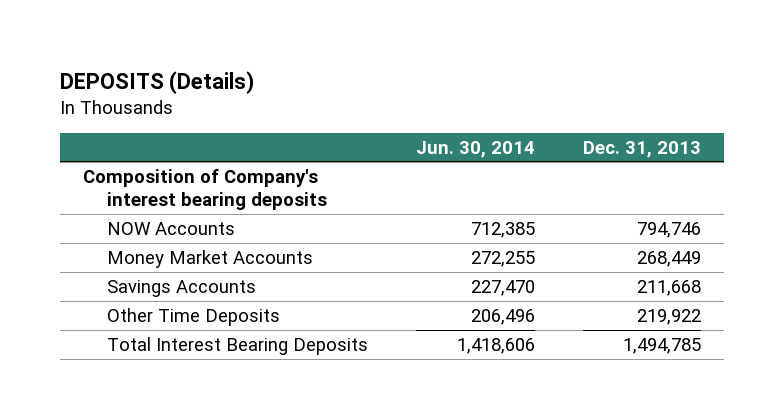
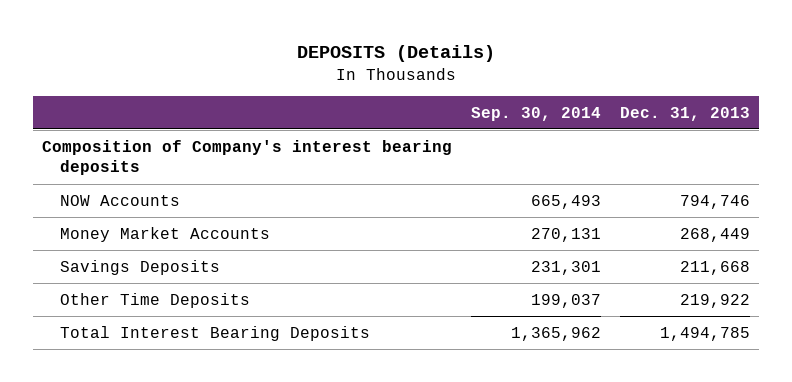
[415,140,535,158] Jun. 30, 2014 -> none
none -> [471,106,602,121] Sep. 30, 2014
[106,280,256,298] Savings Accounts -> [60,259,221,275] Savings Deposits

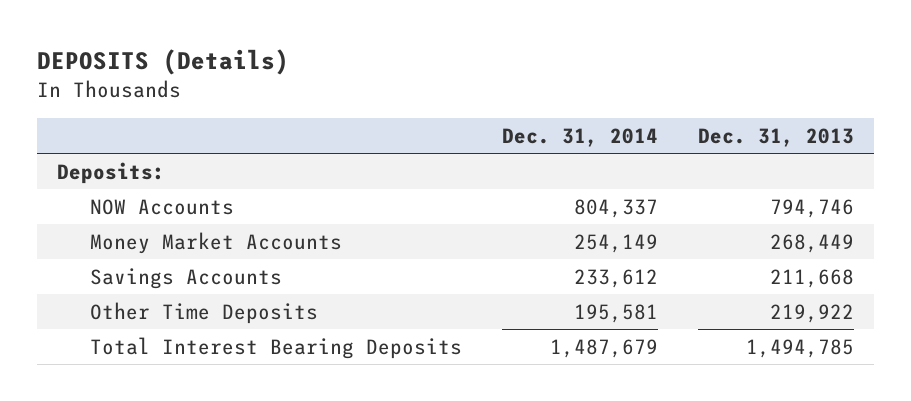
[471,106,602,121] Sep. 30, 2014 -> none
none -> [501,127,658,147] Dec. 31, 2014
[42,139,453,176] Composition of Company's interest bearing deposits -> none
none -> [57,161,166,184] Deposits:
[60,259,221,275] Savings Deposits -> [89,267,282,289] Savings Accounts

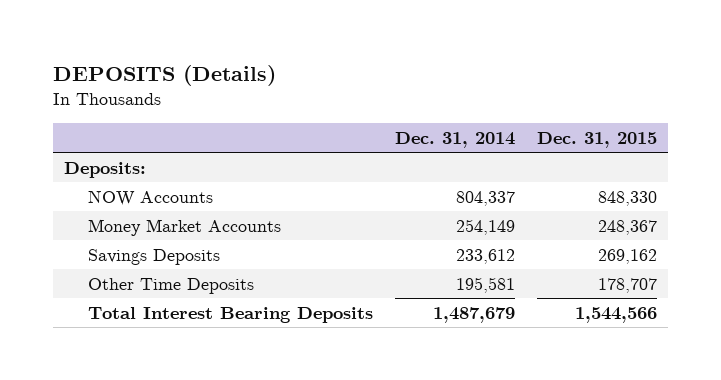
[697,127,854,147] Dec. 31, 2013 -> none
none -> [537,132,658,149] Dec. 31, 2015
[89,267,282,289] Savings Accounts -> [87,248,220,265] Savings Deposits

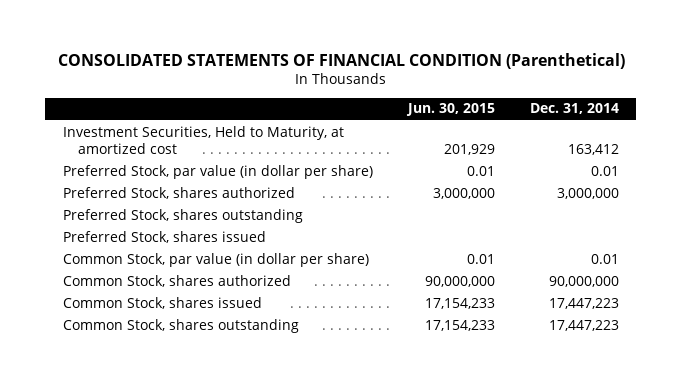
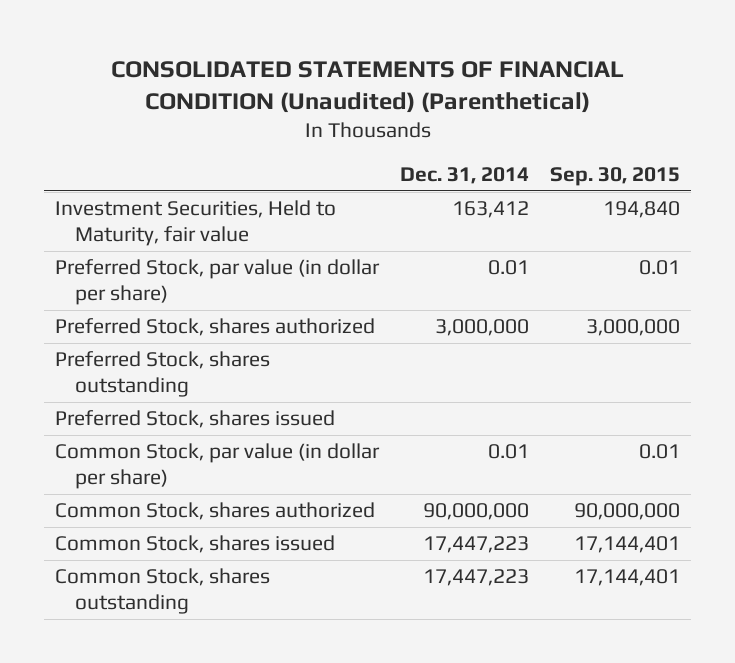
[57,53,625,70] CONSOLIDATED STATEMENTS OF FINANCIAL CONDITION (Parenthetical) -> [110,60,624,113] CONSOLIDATED STATEMENTS OF FINANCIAL CONDITION (Unaudited) (Parenthetical)
[405,103,495,117] Jun. 30, 2015 -> none
none -> [550,167,681,187] Sep. 30, 2015
[62,125,344,155] Investment Securities, Held to Maturity, at amortized cost -> [55,200,337,247] Investment Securities, Held to Maturity, fair value

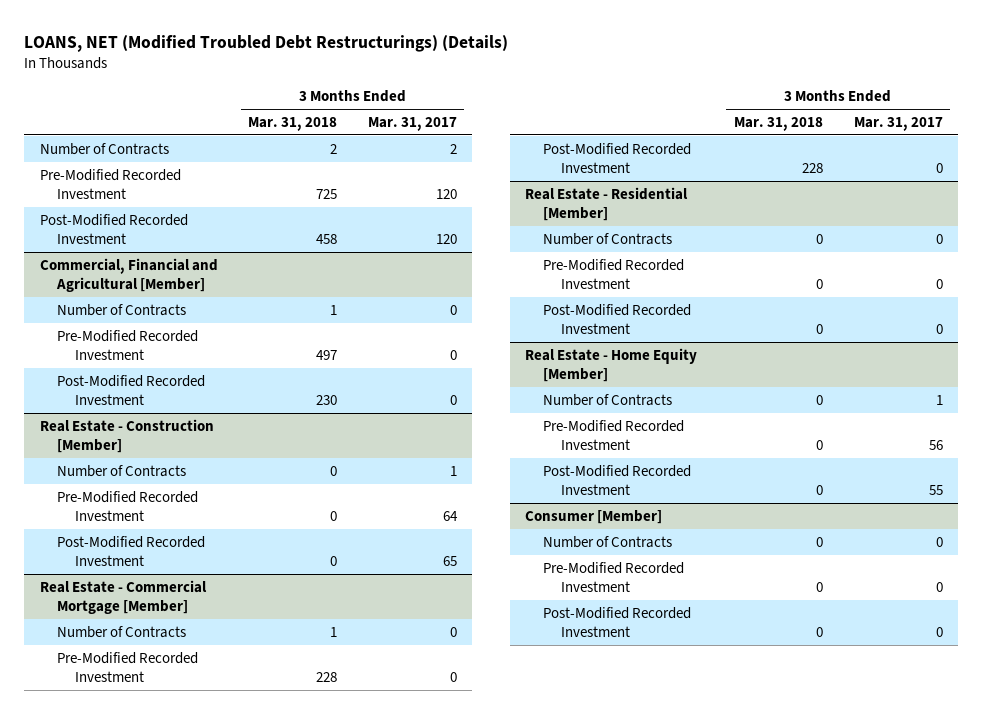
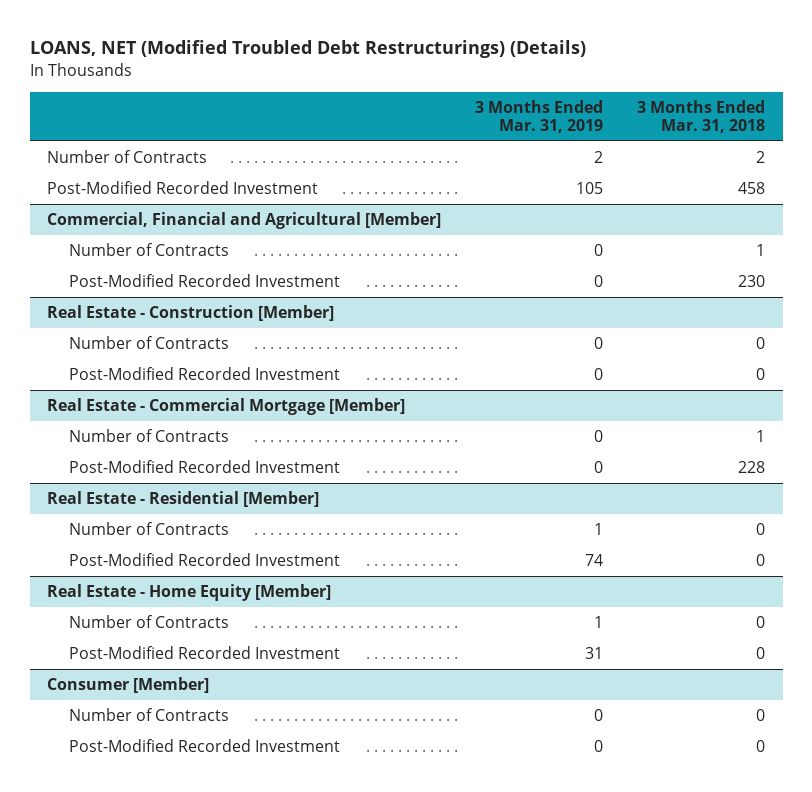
[367,117,457,132] Mar. 31, 2017 -> none
none -> [475,99,604,134] 3 Months Ended Mar. 31, 2019
[39,168,181,199] Pre-Modified Recorded Investment -> none
[57,329,199,360] Pre-Modified Recorded Investment -> none
[57,490,199,521] Pre-Modified Recorded Investment -> none
[57,651,199,682] Pre-Modified Recorded Investment -> none
[543,258,685,289] Pre-Modified Recorded Investment -> none
[543,419,685,450] Pre-Modified Recorded Investment -> none
[543,561,685,592] Pre-Modified Recorded Investment -> none

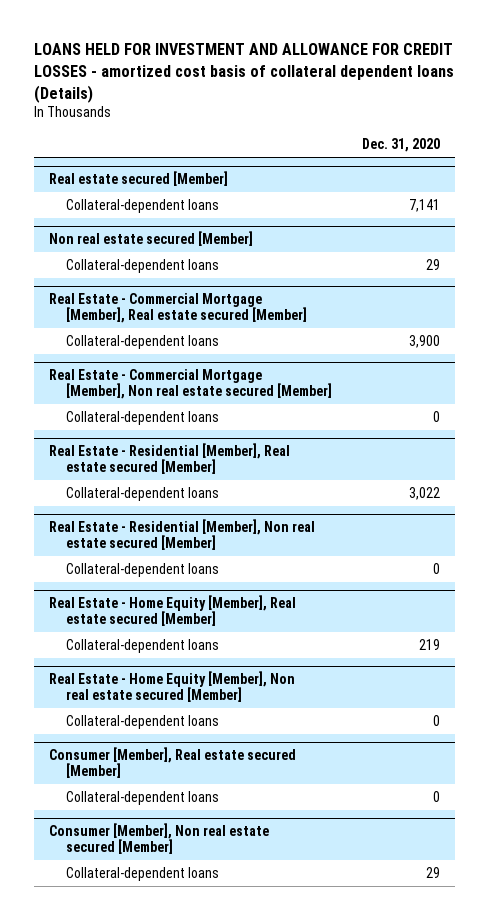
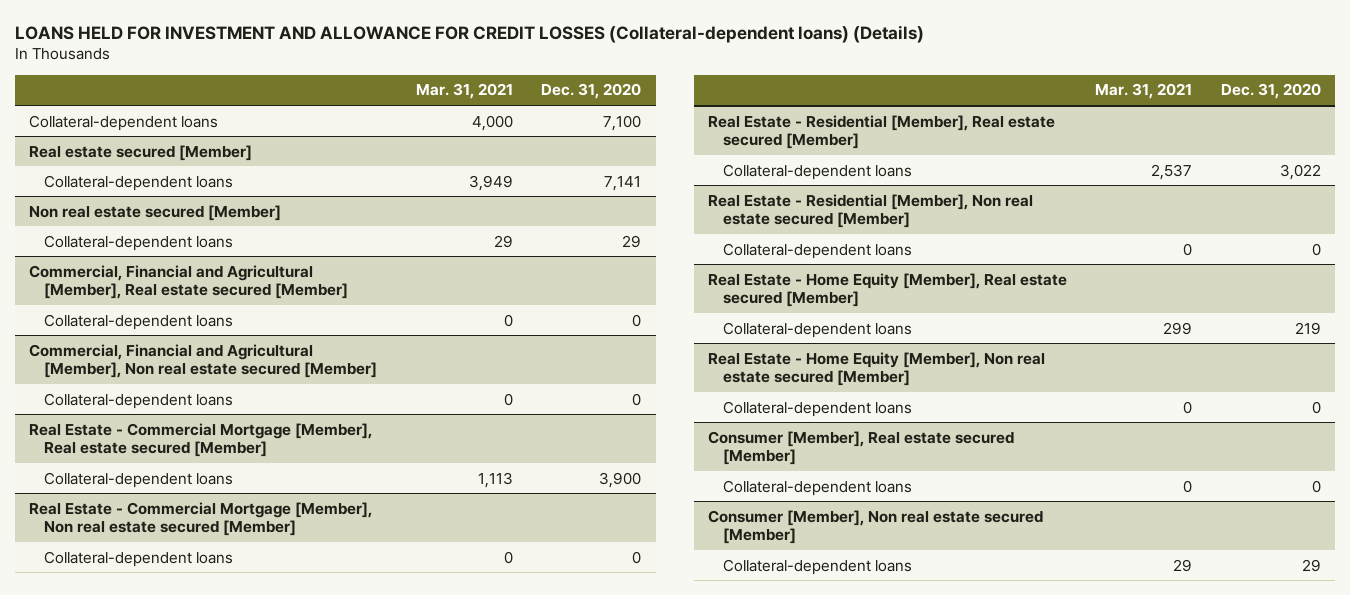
[33,43,454,103] LOANS HELD FOR INVESTMENT AND ALLOWANCE FOR CREDIT LOSSES - amortized cost basis of collateral dependent loans (Details) -> [14,24,924,43] LOANS HELD FOR INVESTMENT AND ALLOWANCE FOR CREDIT LOSSES (Collateral-dependent loans) (Details)
none -> [416,83,514,100] Mar. 31, 2021
none -> [28,114,218,131] Collateral-dependent loans
none -> [28,264,348,300] Commercial, Financial and Agricultural [Member], Real estate secured [Member]
none -> [43,313,233,330] Collateral-dependent loans
none -> [28,343,377,379] Commercial, Financial and Agricultural [Member], Non real estate secured [Member]
none -> [43,392,233,409] Collateral-dependent loans

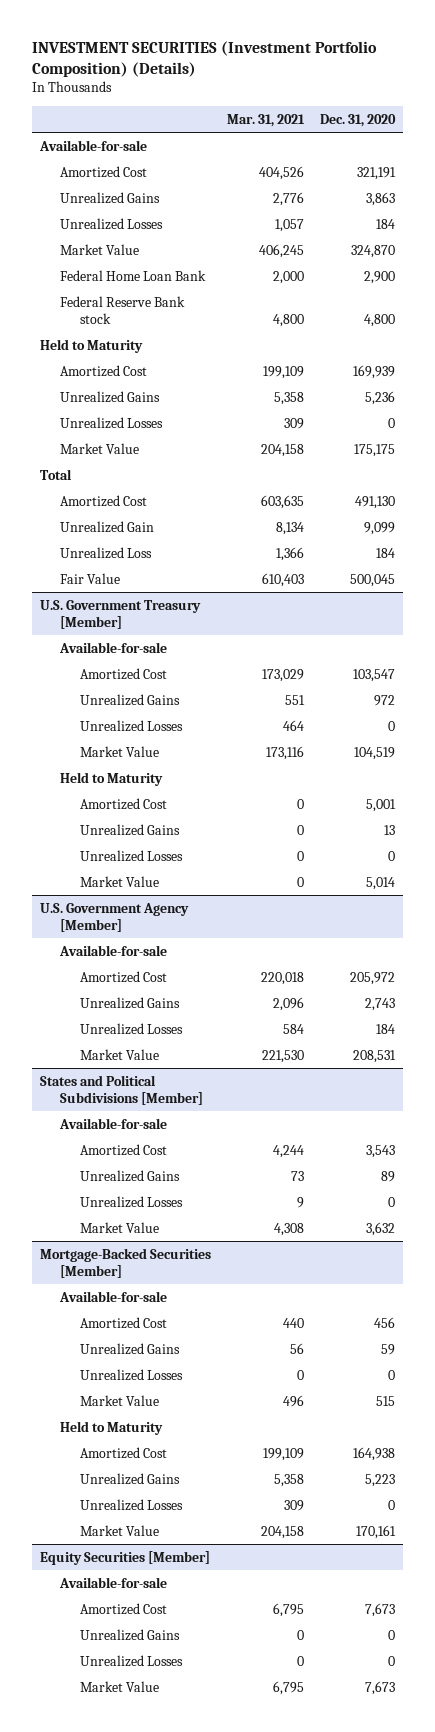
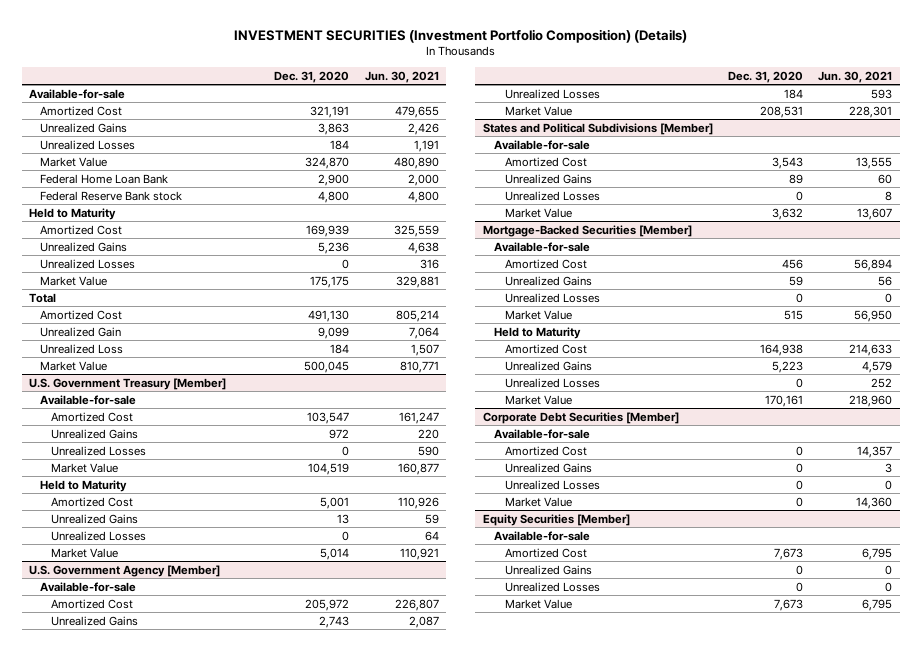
[226,113,305,127] Mar. 31, 2021 -> none
none -> [364,70,439,83] Jun. 30, 2021
[59,572,120,584] Fair Value -> [40,360,108,371] Market Value
none -> [482,411,679,424] Corporate Debt Securities [Member]
none -> [493,428,590,439] Available-for-sale
none -> [504,445,587,456] Amortized Cost
none -> [504,462,592,473] Unrealized Gains
none -> [504,479,600,490] Unrealized Losses
none -> [504,496,572,507] Market Value

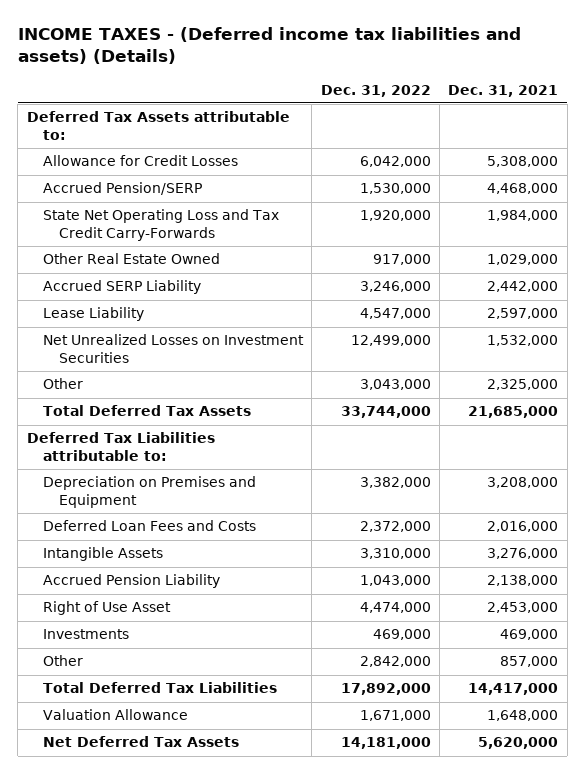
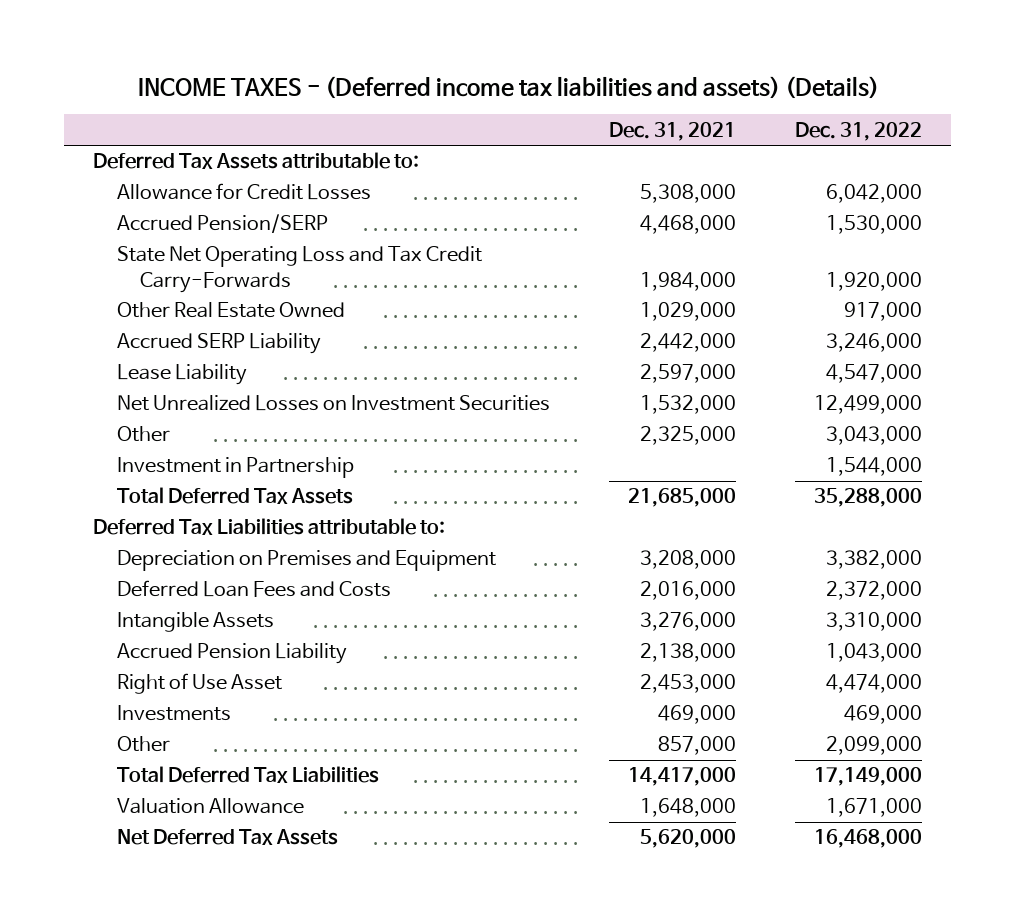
none -> [116,457,354,479] Investment in Partnership
[340,406,431,419] 33,744,000 -> [813,488,922,508] 35,288,000
[359,656,431,668] 2,842,000 -> [825,736,922,756] 2,099,000
[340,683,431,696] 17,892,000 -> [813,767,922,787] 17,149,000
[340,737,431,750] 14,181,000 -> [813,829,922,849] 16,468,000

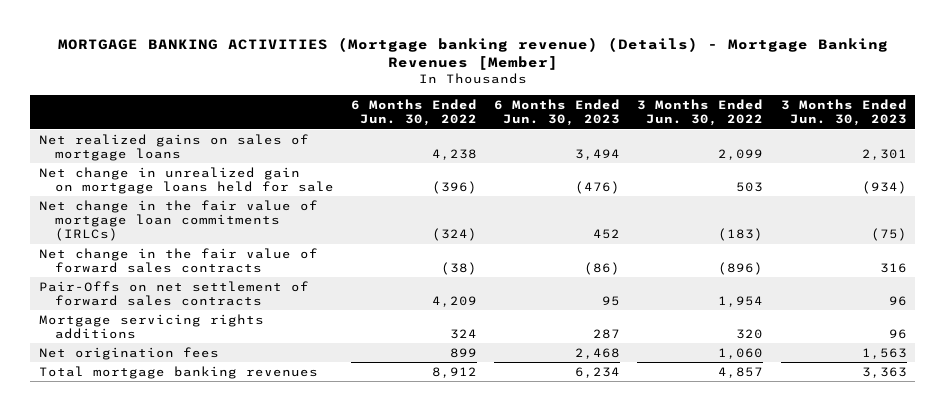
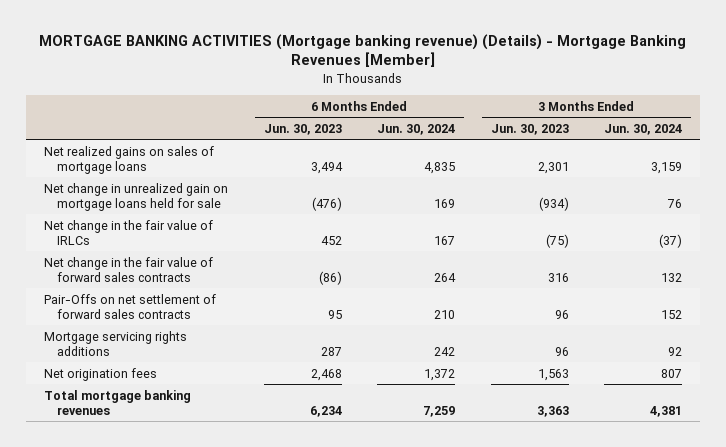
[351,98,478,127] 6 Months Ended Jun. 30, 2022 -> none
[637,98,764,127] 3 Months Ended Jun. 30, 2022 -> none
none -> [377,123,456,135] Jun. 30, 2024
none -> [604,123,683,135] Jun. 30, 2024
[38,199,318,242] Net change in the fair value of mortgage loan commitments (IRLCs) -> [43,219,213,245] Net change in the fair value of IRLCs

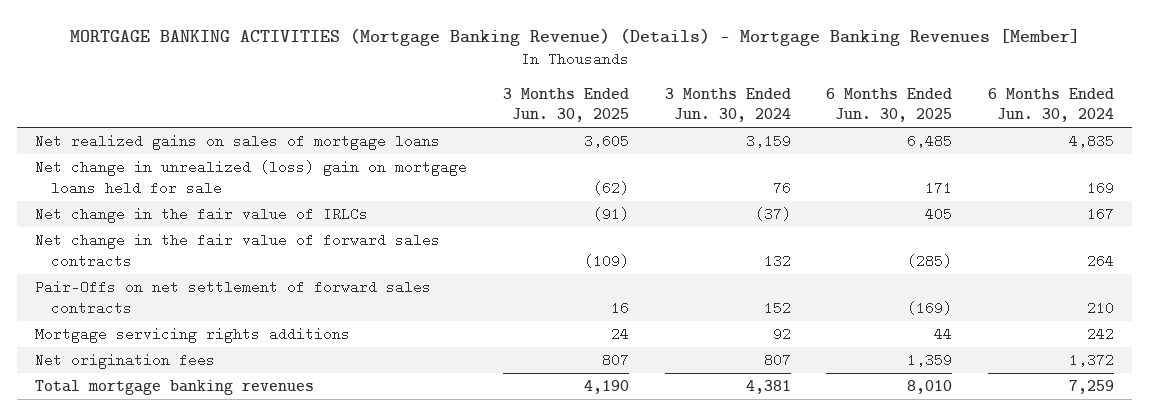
[39,33,687,68] MORTGAGE BANKING ACTIVITIES (Mortgage banking revenue) (Details) - Mortgage Banking Revenues [Member] -> [69,28,1080,47] MORTGAGE BANKING ACTIVITIES (Mortgage Banking Revenue) (Details) - Mortgage Banking Revenues [Member]
[263,123,342,135] Jun. 30, 2023 -> none
[490,123,569,135] Jun. 30, 2023 -> none
none -> [502,87,629,123] 3 Months Ended Jun. 30, 2025
none -> [826,87,953,123] 6 Months Ended Jun. 30, 2025
[43,182,228,211] Net change in unrealized gain on mortgage loans held for sale -> [34,160,467,195] Net change in unrealized (loss) gain on mortgage loans held for sale

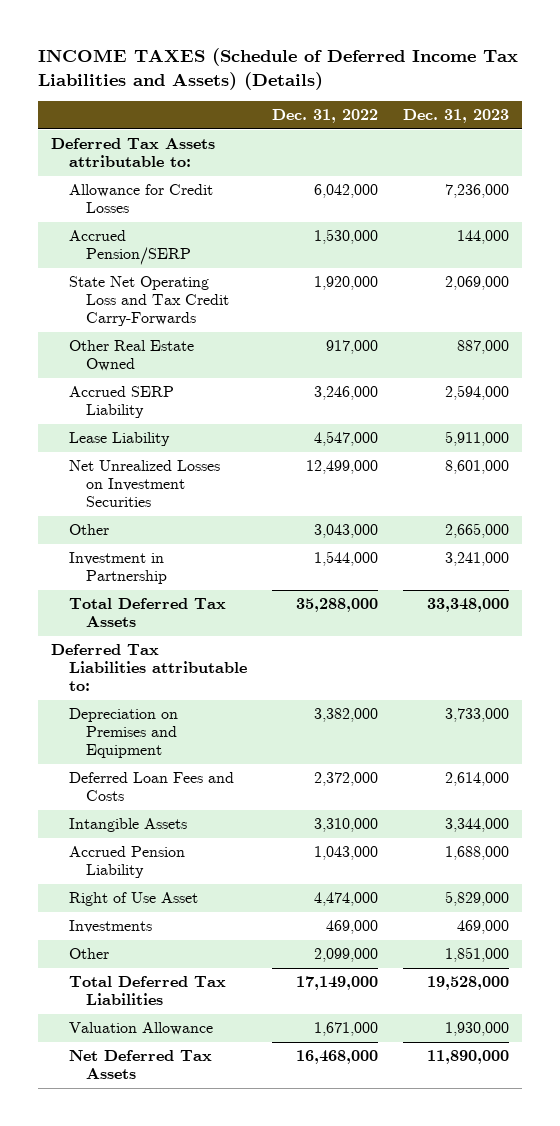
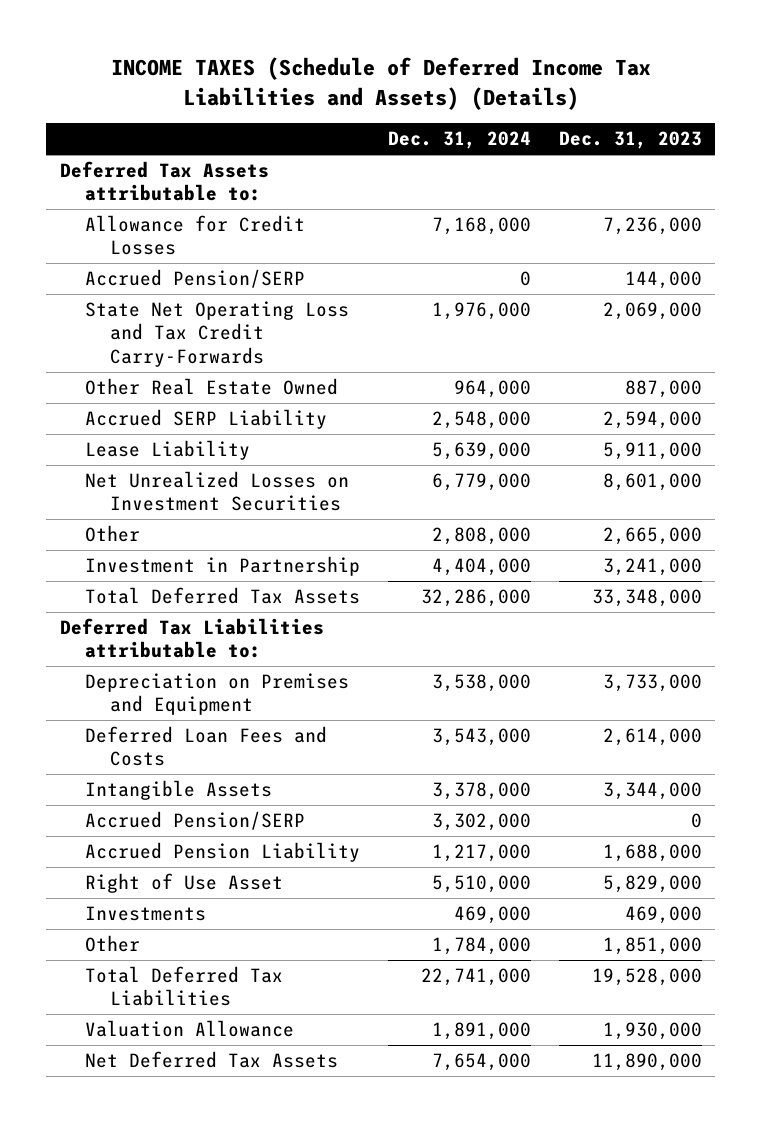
[271,109,378,124] Dec. 31, 2022 -> none
none -> [387,131,531,150] Dec. 31, 2024
none -> [85,811,306,831] Accrued Pension/SERP

